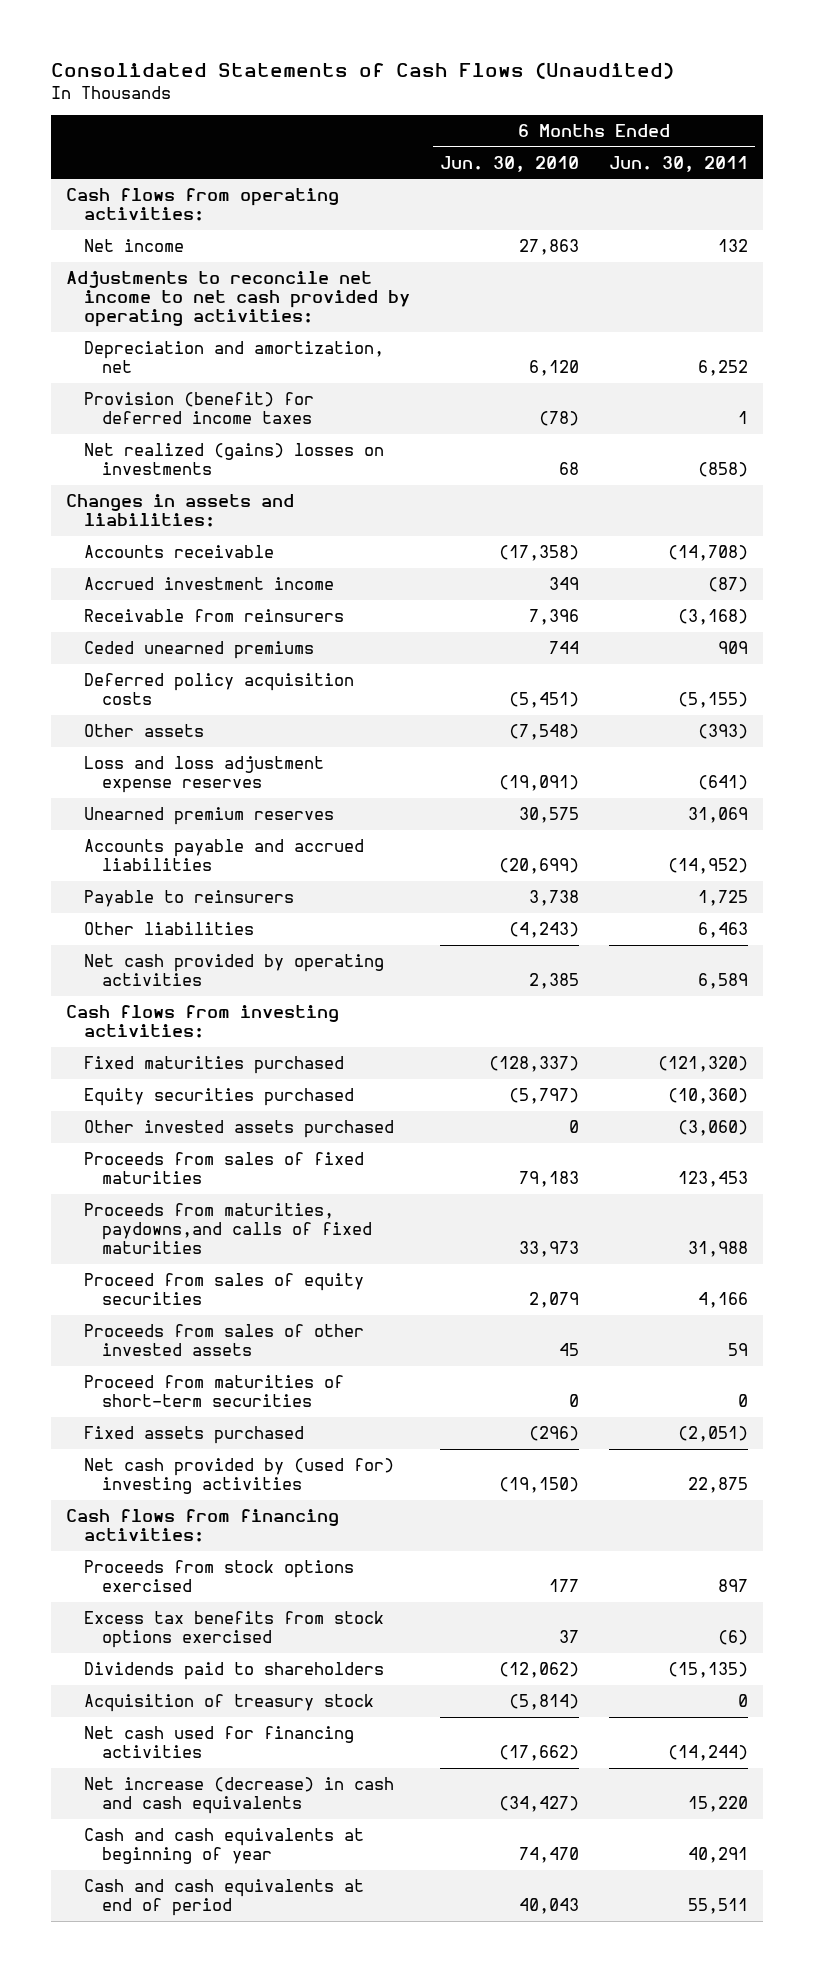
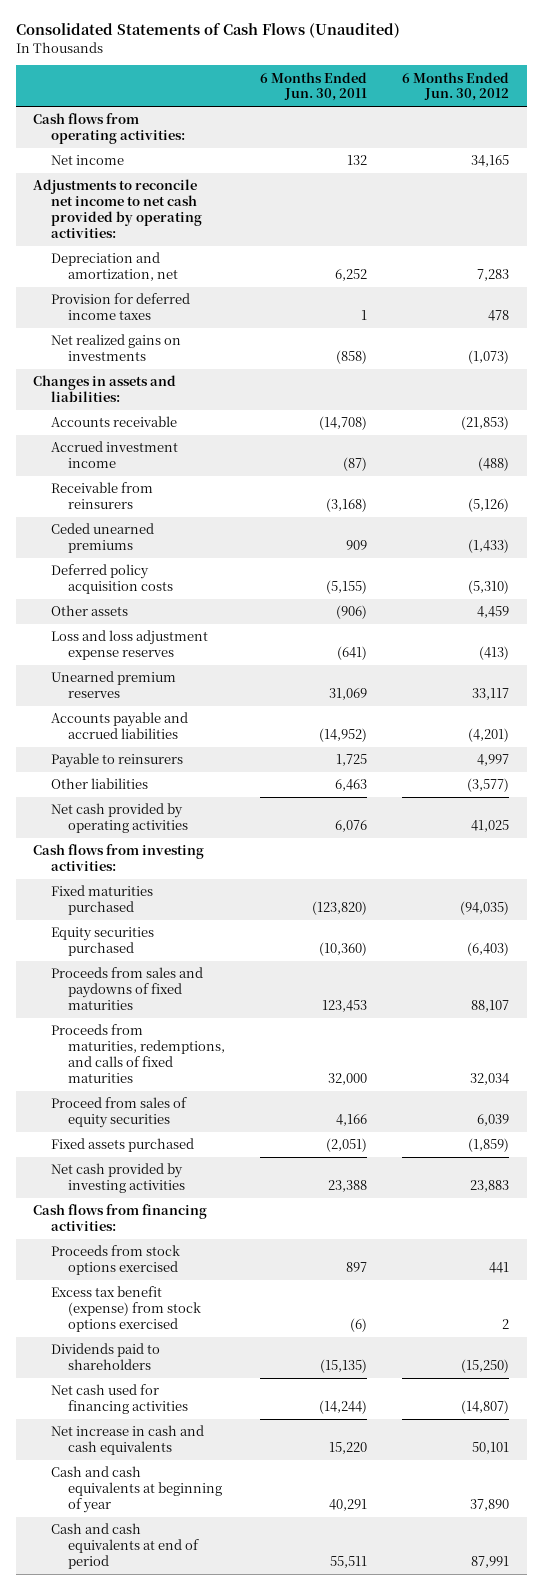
[440,155,580,172] Jun. 30, 2010 -> none
none -> [402,71,510,102] 6 Months Ended Jun. 30, 2012
[84,392,315,425] Provision (benefit) for deferred income taxes -> [50,293,190,321] Provision for deferred income taxes
[84,443,385,476] Net realized (gains) losses on investments -> [50,334,181,362] Net realized gains on investments
[697,724,748,740] (393) -> [336,605,368,620] (906)
[697,973,748,990] 6,589 -> [335,820,368,833] 6,076
[657,1056,748,1073] (121,320) -> [312,901,368,916] (123,820)
[84,1120,395,1139] Other invested assets purchased -> none
[84,1152,365,1185] Proceeds from sales of fixed maturities -> [50,967,203,1010] Proceeds from sales and paydowns of fixed maturities
[84,1203,373,1255] Proceeds from maturities, paydowns,and calls of fixed maturities -> [50,1024,226,1083] Proceeds from maturities, redemptions, and calls of fixed maturities
[687,1241,748,1258] 31,988 -> [328,1072,368,1085] 32,000
[84,1324,365,1357] Proceeds from sales of other invested assets -> none
[84,1375,345,1408] Proceed from maturities of short-term securities -> none
[84,1458,395,1495] Net cash provided by (used for) investing activities -> [50,1163,186,1194] Net cash provided by investing activities
[687,1477,748,1494] 22,875 -> [328,1180,368,1193] 23,388
[84,1611,385,1649] Excess tax benefits from stock options exercised -> [50,1286,202,1332] Excess tax benefit (expense) from stock options exercised
[84,1694,375,1713] Acquisition of treasury stock -> none
[84,1777,395,1815] Net increase (decrease) in cash and cash equivalents -> [50,1425,204,1456] Net increase in cash and cash equivalents

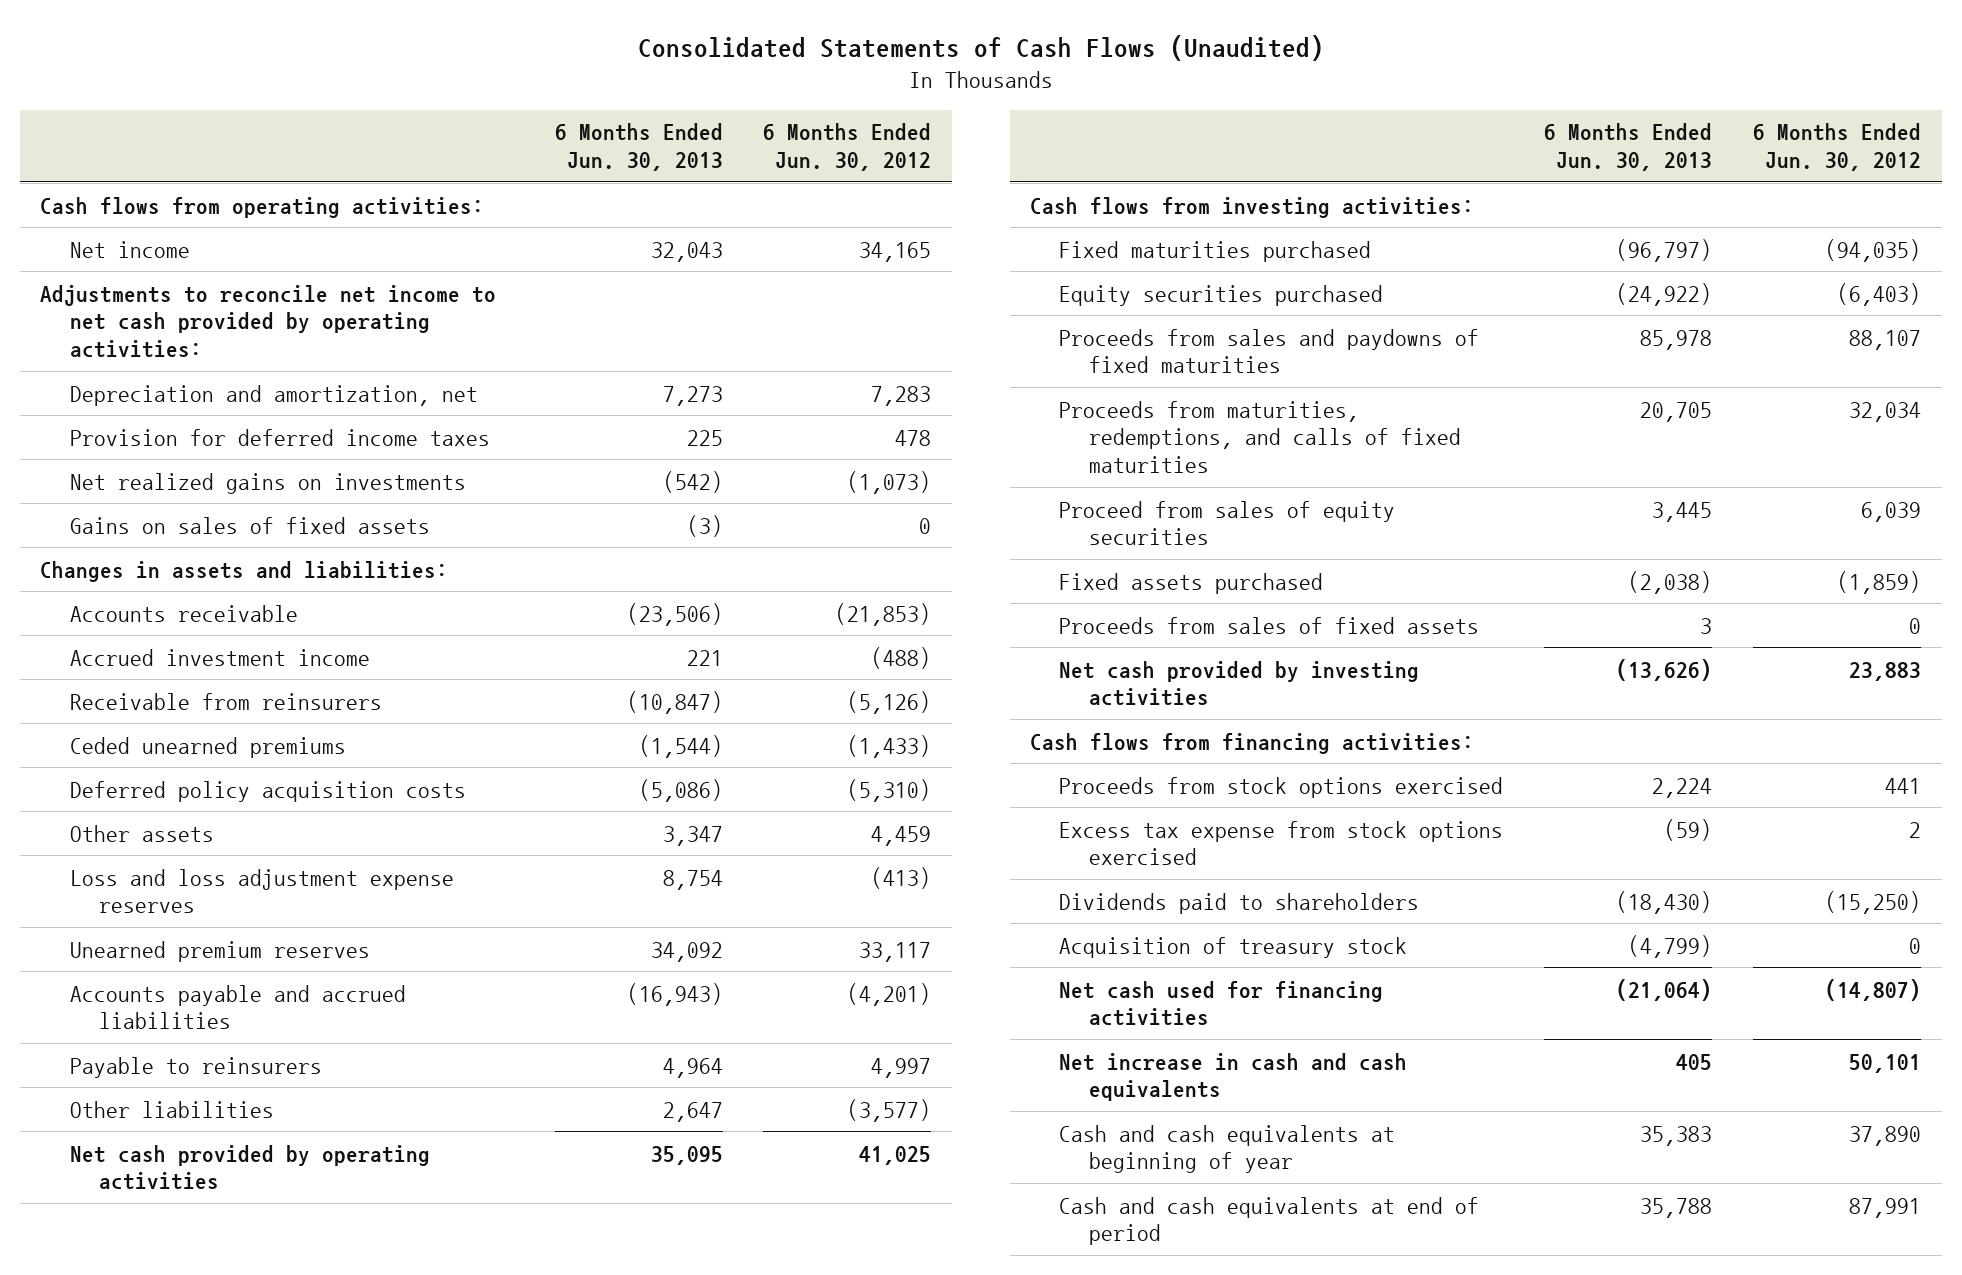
[260,71,368,102] 6 Months Ended Jun. 30, 2011 -> none
none -> [554,123,723,172] 6 Months Ended Jun. 30, 2013
none -> [69,516,430,534] Gains on sales of fixed assets
none -> [1059,616,1480,634] Proceeds from sales of fixed assets
[50,1286,202,1332] Excess tax benefit (expense) from stock options exercised -> [1059,820,1504,866] Excess tax expense from stock options exercised
none -> [1059,936,1408,958] Acquisition of treasury stock

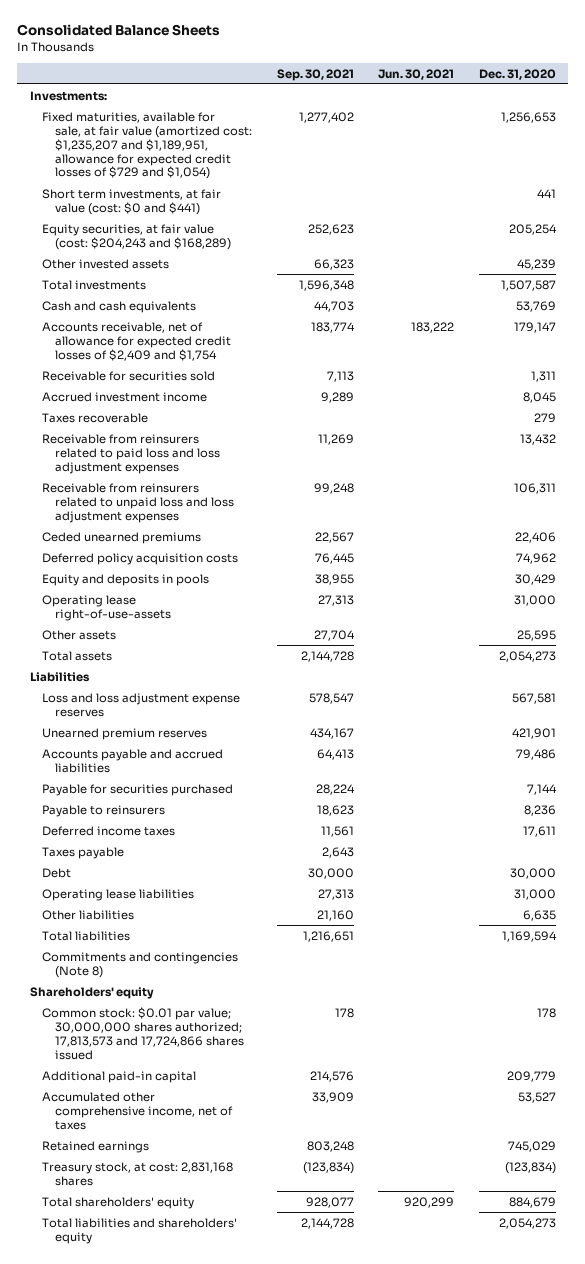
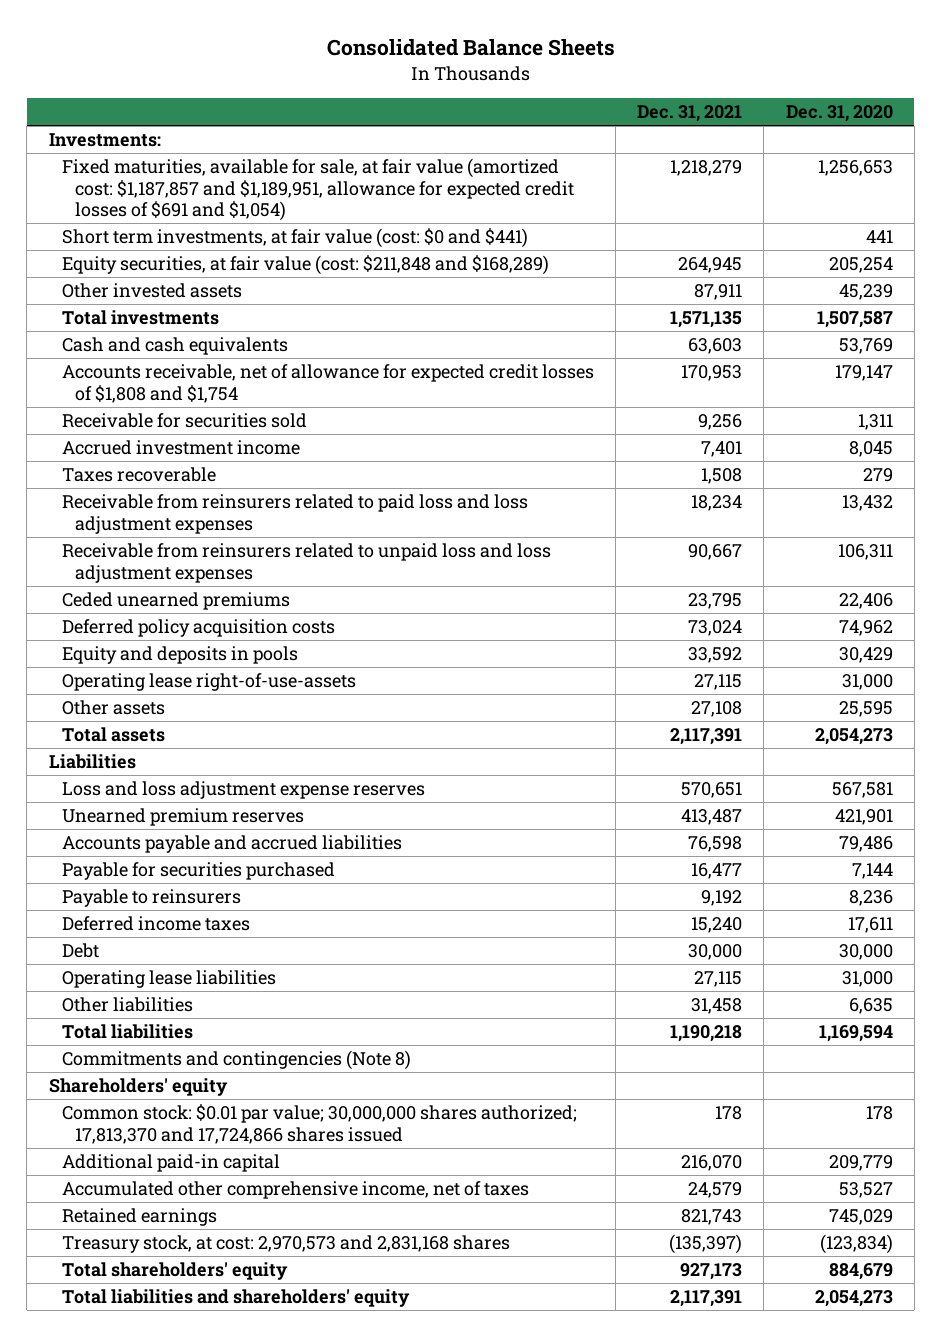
[276,68,354,81] Sep. 30, 2021 -> none
[378,68,455,80] Jun. 30, 2021 -> none
none -> [637,104,743,122] Dec. 31, 2021
[42,111,253,180] Fixed maturities, available for sale, at fair value (amortized cost: $1,235,207 and $1,189,951, allowance for expected credit losses of $729 and $1,054) -> [61,158,574,222] Fixed maturities, available for sale, at fair value (amortized cost: $1,187,857 and $1,189,951, allowance for expected credit losses of $691 and $1,054)
[42,223,232,250] Equity securities, at fair value (cost: $204,243 and $168,289) -> [61,255,549,276] Equity securities, at fair value (cost: $211,848 and $168,289)
[42,321,232,361] Accounts receivable, net of allowance for expected credit losses of $2,409 and $1,754 -> [61,364,594,403] Accounts receivable, net of allowance for expected credit losses of $1,808 and $1,754
[42,846,125,859] Taxes payable -> none
[42,1006,245,1060] Common stock: $0.01 par value; 30,000,000 shares authorized; 17,813,573 and 17,724,866 shares issued -> [61,1104,577,1144] Common stock: $0.01 par value; 30,000,000 shares authorized; 17,813,370 and 17,724,866 shares issued
[42,1161,234,1186] Treasury stock, at cost: 2,831,168 shares -> [61,1235,510,1254] Treasury stock, at cost: 2,970,573 and 2,831,168 shares

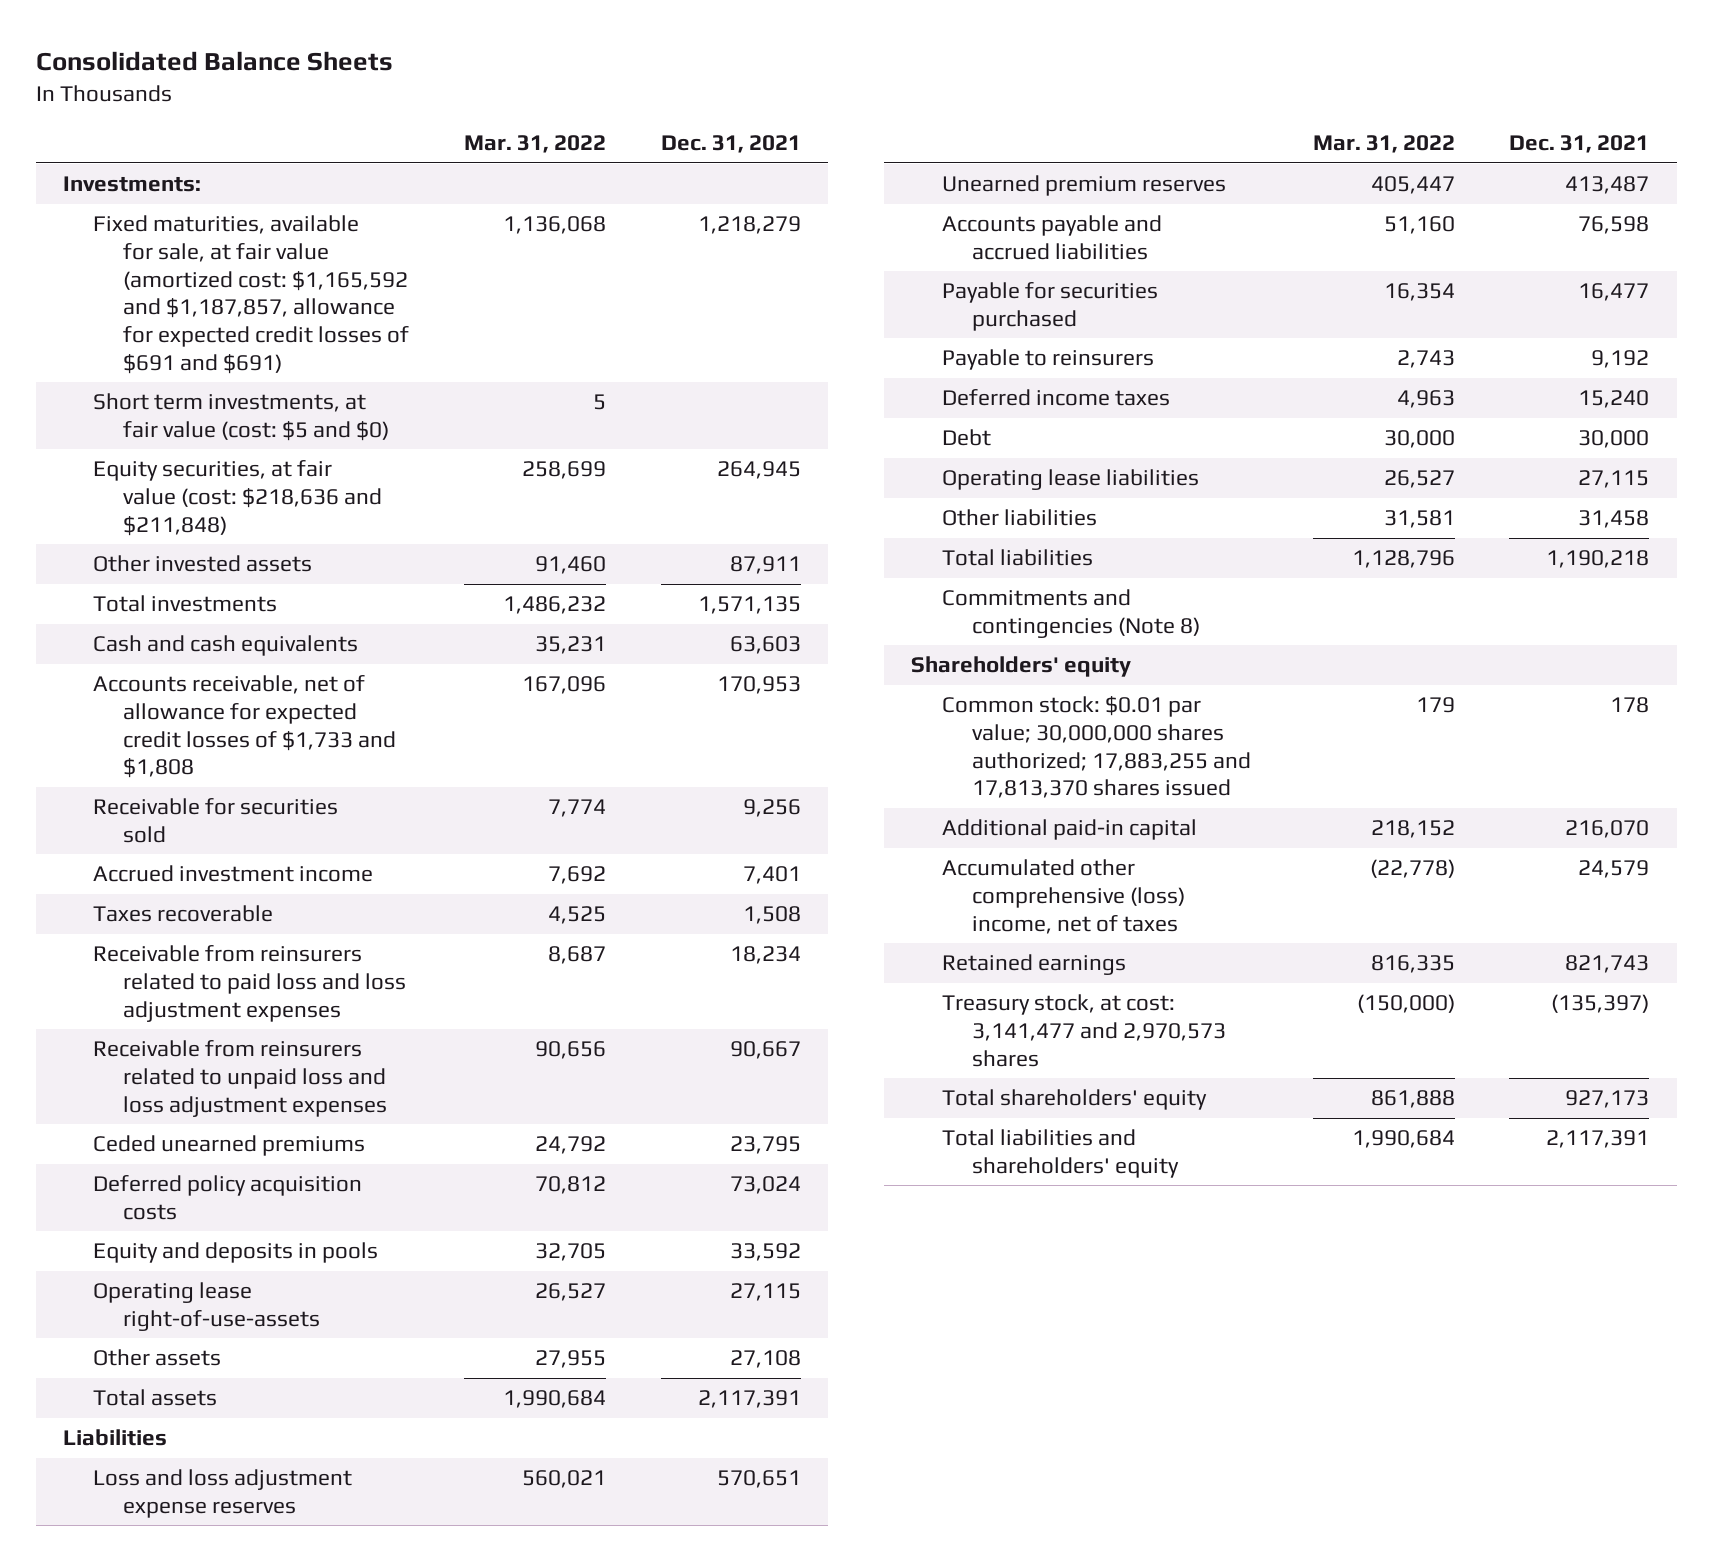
[785,104,893,122] Dec. 31, 2020 -> none
none -> [463,135,606,154] Mar. 31, 2022
[61,158,574,222] Fixed maturities, available for sale, at fair value (amortized cost: $1,187,857 and $1,189,951, allowance for expected credit losses of $691 and $1,054) -> [93,215,410,374] Fixed maturities, available for sale, at fair value (amortized cost: $1,165,592 and $1,187,857, allowance for expected credit losses of $691 and $691)
[61,228,528,249] Short term investments, at fair value (cost: $0 and $441) -> [93,393,390,441] Short term investments, at fair value (cost: $5 and $0)
[61,255,549,276] Equity securities, at fair value (cost: $211,848 and $168,289) -> [93,460,383,536] Equity securities, at fair value (cost: $218,636 and $211,848)
[61,364,594,403] Accounts receivable, net of allowance for expected credit losses of $1,808 and $1,754 -> [93,675,397,779] Accounts receivable, net of allowance for expected credit losses of $1,733 and $1,808
[61,1104,577,1144] Common stock: $0.01 par value; 30,000,000 shares authorized; 17,813,370 and 17,724,866 shares issued -> [941,696,1251,799] Common stock: $0.01 par value; 30,000,000 shares authorized; 17,883,255 and 17,813,370 shares issued
[61,1181,529,1200] Accumulated other comprehensive income, net of taxes -> [941,859,1185,934] Accumulated other comprehensive (loss) income, net of taxes
[61,1235,510,1254] Treasury stock, at cost: 2,970,573 and 2,831,168 shares -> [941,994,1226,1067] Treasury stock, at cost: 3,141,477 and 2,970,573 shares

